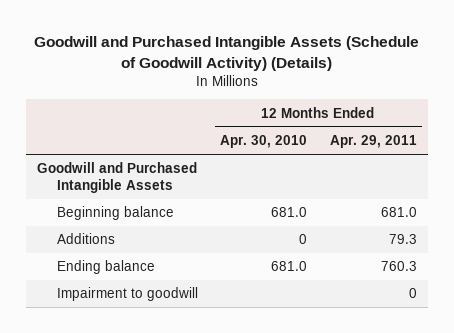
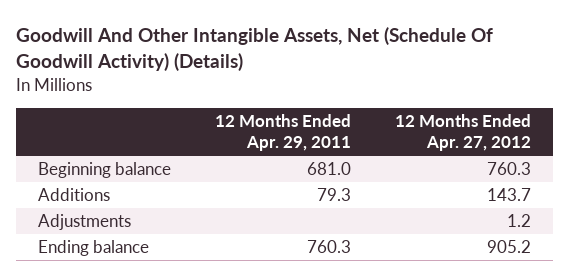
[33,35,419,71] Goodwill and Purchased Intangible Assets (Schedule of Goodwill Activity) (Details) -> [16,27,494,72] Goodwill And Other Intangible Assets, Net (Schedule Of Goodwill Activity) (Details)
[220,135,308,149] Apr. 30, 2010 -> none
none -> [395,113,532,152] 12 Months Ended Apr. 27, 2012
[36,162,197,194] Goodwill and Purchased Intangible Assets -> none
none -> [38,214,132,231] Adjustments
[57,287,199,302] Impairment to goodwill -> none

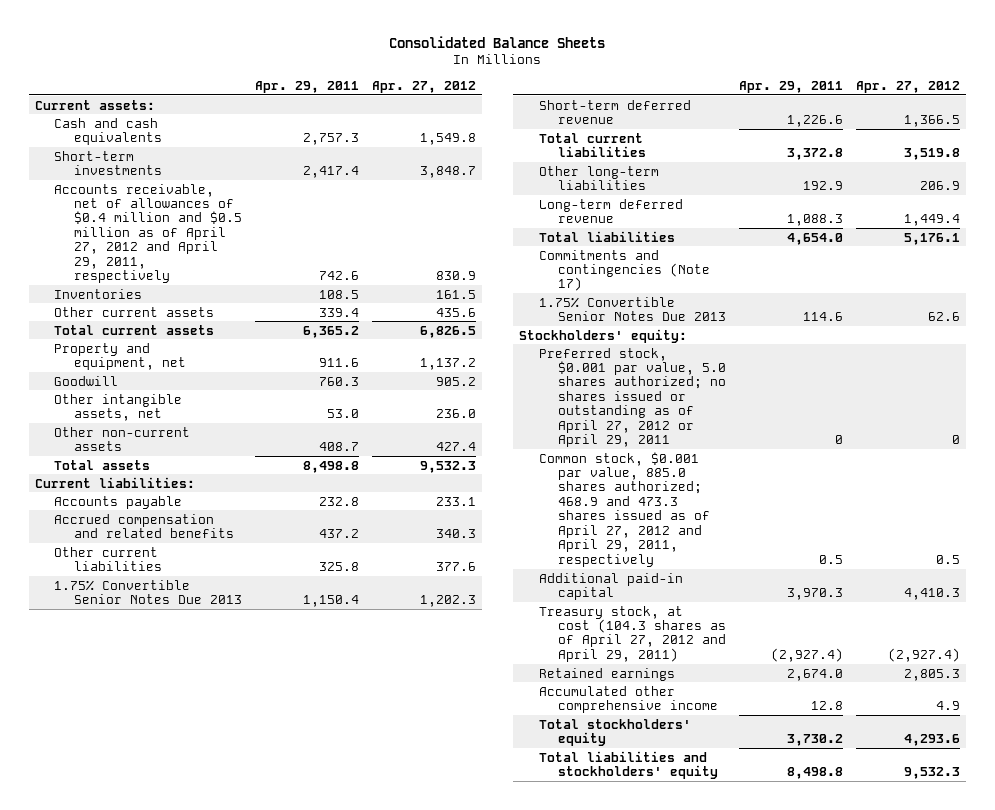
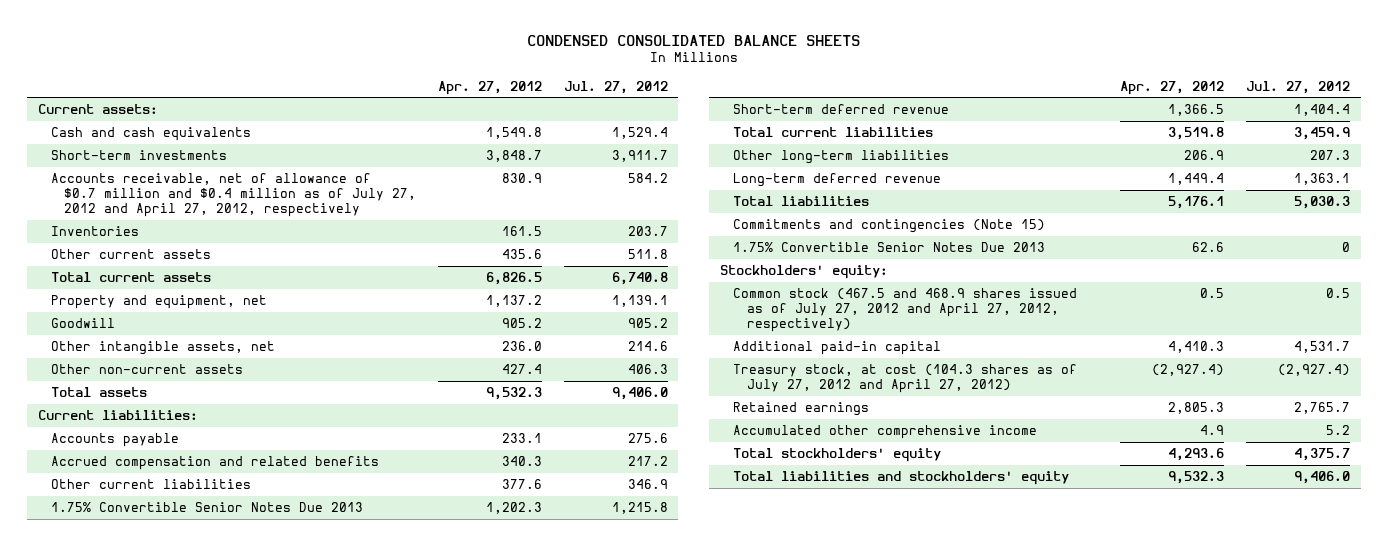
[389,35,606,48] Consolidated Balance Sheets -> [526,34,860,46] CONDENSED CONSOLIDATED BALANCE SHEETS
[254,81,359,94] Apr. 29, 2011 -> none
none -> [563,80,668,94] Jul. 27, 2012
[54,183,242,284] Accounts receivable, net of allowances of $0.4 million and $0.5 million as of April 27, 2012 and April 29, 2011, respectively -> [50,173,417,218] Accounts receivable, net of allowance of $0.7 million and $0.4 million as of July 27, 2012 and April 27, 2012, respectively
[538,249,710,292] Commitments and contingencies (Note 17) -> [733,219,1046,234] Commitments and contingencies (Note 15)
[538,347,726,448] Preferred stock, $0.001 par value, 5.0 shares authorized; no shares issued or outstanding as of April 27, 2012 or April 29, 2011 -> none
[538,451,710,567] Common stock, $0.001 par value, 885.0 shares authorized; 468.9 and 473.3 shares issued as of April 27, 2012 and April 29, 2011, respectively -> [733,288,1078,333] Common stock (467.5 and 468.9 shares issued as of July 27, 2012 and April 27, 2012, respectively)
[538,605,726,662] Treasury stock, at cost (104.3 shares as of April 27, 2012 and April 29, 2011) -> [733,364,1078,394] Treasury stock, at cost (104.3 shares as of July 27, 2012 and April 27, 2012)

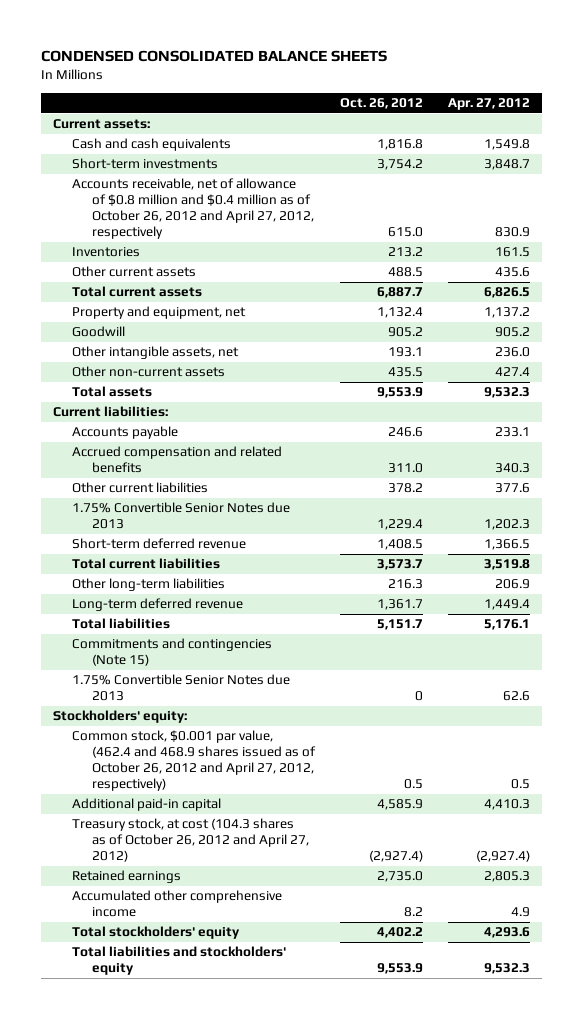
[563,80,668,94] Jul. 27, 2012 -> none
none -> [339,97,423,109] Oct. 26, 2012
[50,173,417,218] Accounts receivable, net of allowance of $0.7 million and $0.4 million as of July 27, 2012 and April 27, 2012, respectively -> [72,178,314,240] Accounts receivable, net of allowance of $0.8 million and $0.4 million as of October 26, 2012 and April 27, 2012, respectively
[50,502,363,513] 1.75% Convertible Senior Notes Due 2013 -> [72,502,291,530] 1.75% Convertible Senior Notes due 2013
[733,242,1046,253] 1.75% Convertible Senior Notes Due 2013 -> [72,674,291,702] 1.75% Convertible Senior Notes due 2013
[733,288,1078,333] Common stock (467.5 and 468.9 shares issued as of July 27, 2012 and April 27, 2012, respectively) -> [72,730,316,792] Common stock, $0.001 par value, (462.4 and 468.9 shares issued as of October 26, 2012 and April 27, 2012, respectively)
[733,364,1078,394] Treasury stock, at cost (104.3 shares as of July 27, 2012 and April 27, 2012) -> [72,818,309,863] Treasury stock, at cost (104.3 shares as of October 26, 2012 and April 27, 2012)

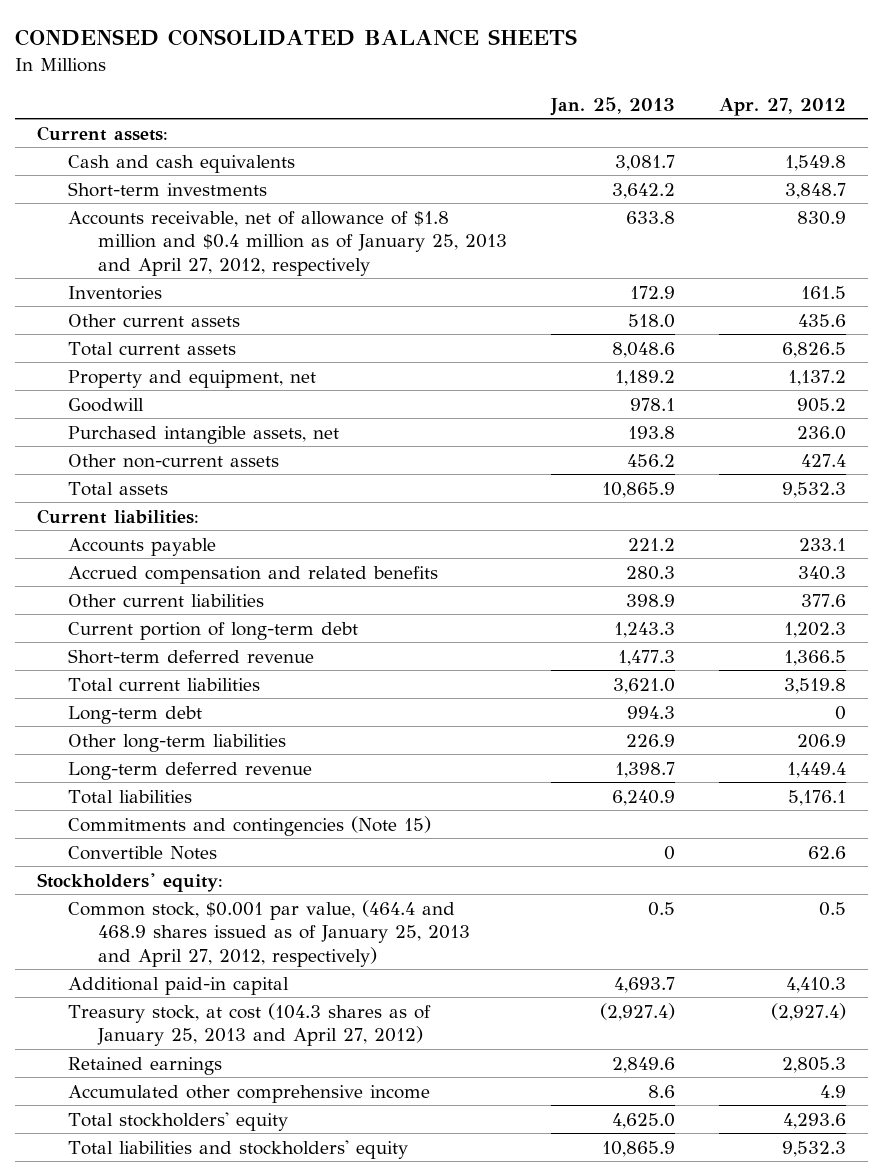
[339,97,423,109] Oct. 26, 2012 -> none
none -> [550,96,676,116] Jan. 25, 2013
[72,178,314,240] Accounts receivable, net of allowance of $0.8 million and $0.4 million as of October 26, 2012 and April 27, 2012, respectively -> [67,210,508,276] Accounts receivable, net of allowance of $1.8 million and $0.4 million as of January 25, 2013 and April 27, 2012, respectively
[72,346,240,360] Other intangible assets, net -> [67,425,339,444] Purchased intangible assets, net
[72,502,291,530] 1.75% Convertible Senior Notes due 2013 -> [67,621,358,640] Current portion of long-term debt
none -> [67,705,202,724] Long-term debt
[72,674,291,702] 1.75% Convertible Senior Notes due 2013 -> [67,845,217,860] Convertible Notes
[72,730,316,792] Common stock, $0.001 par value, (462.4 and 468.9 shares issued as of October 26, 2012 and April 27, 2012, respectively) -> [67,899,471,967] Common stock, $0.001 par value, (464.4 and 468.9 shares issued as of January 25, 2013 and April 27, 2012, respectively)
[72,818,309,863] Treasury stock, at cost (104.3 shares as of October 26, 2012 and April 27, 2012) -> [67,1002,431,1047] Treasury stock, at cost (104.3 shares as of January 25, 2013 and April 27, 2012)

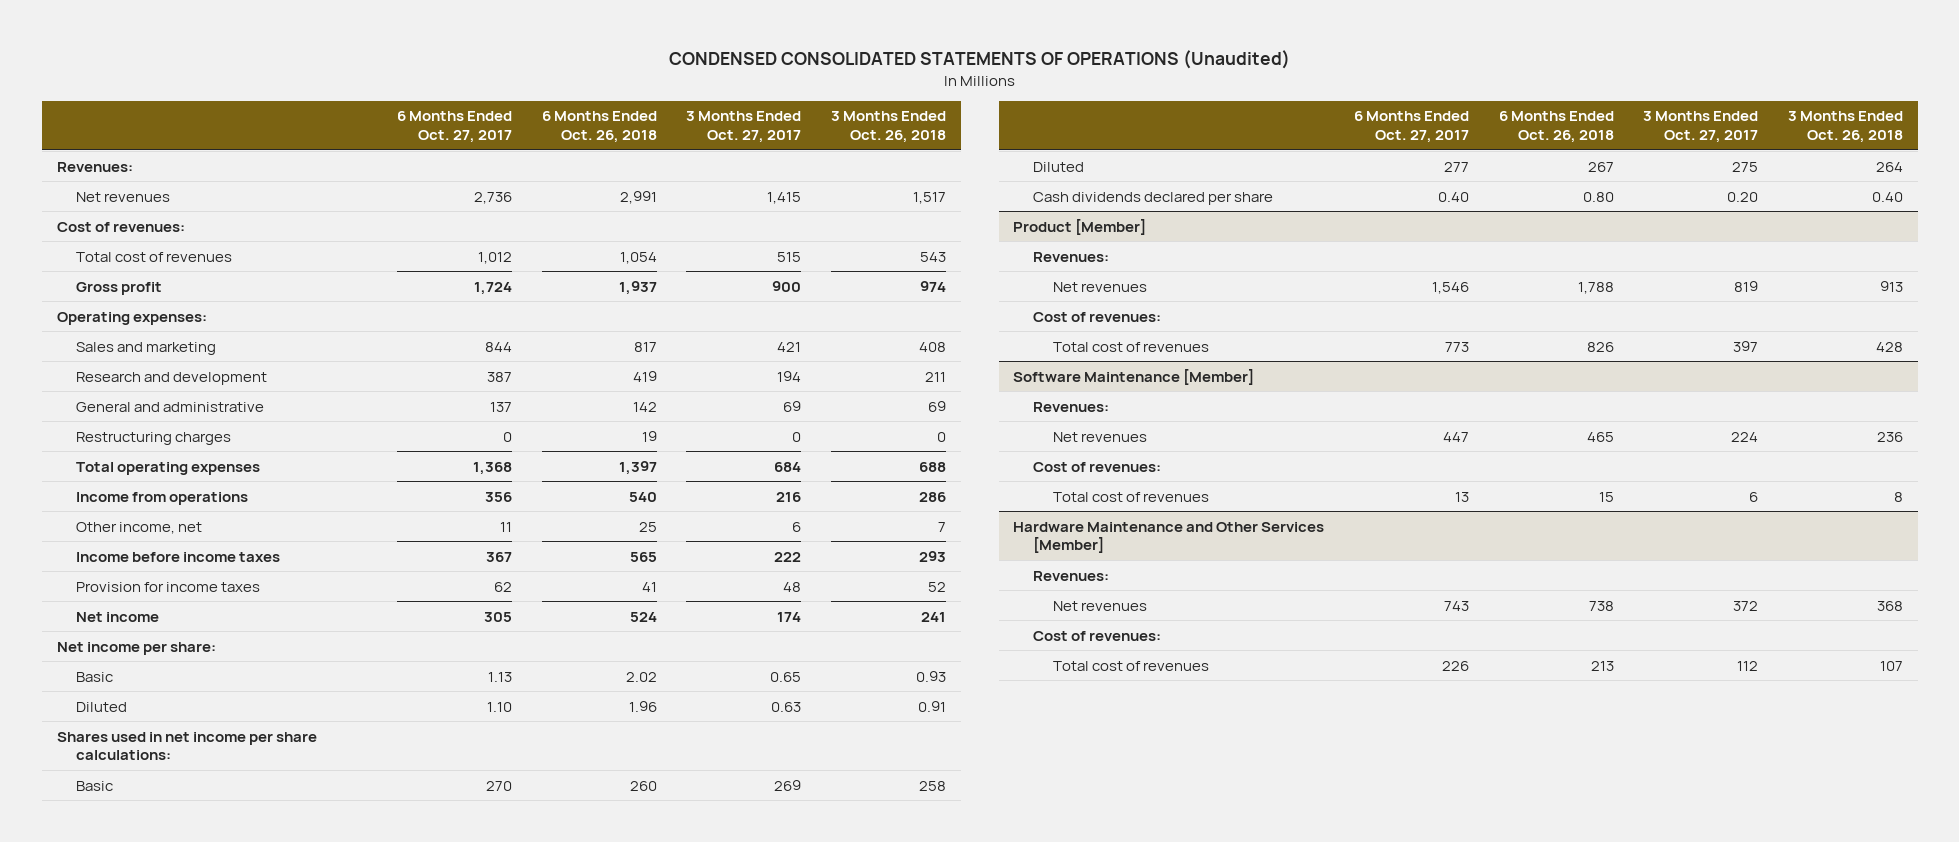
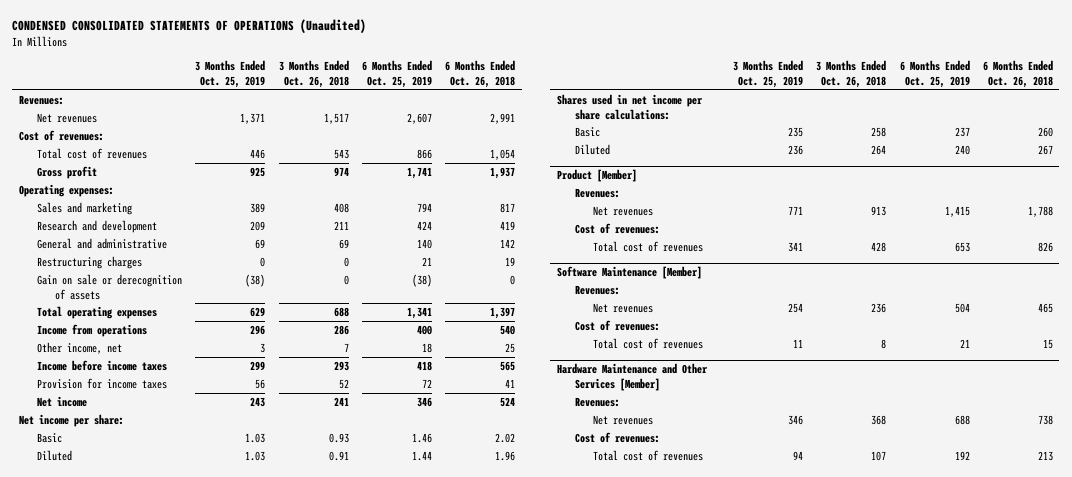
[397,111,513,144] 6 Months Ended Oct. 27, 2017 -> none
[686,111,802,144] 3 Months Ended Oct. 27, 2017 -> none
none -> [195,60,266,88] 3 Months Ended Oct. 25, 2019
none -> [361,60,432,88] 6 Months Ended Oct. 25, 2019
none -> [37,273,183,300] Gain on sale or derecognition of assets
[1033,191,1274,205] Cash dividends declared per share -> none

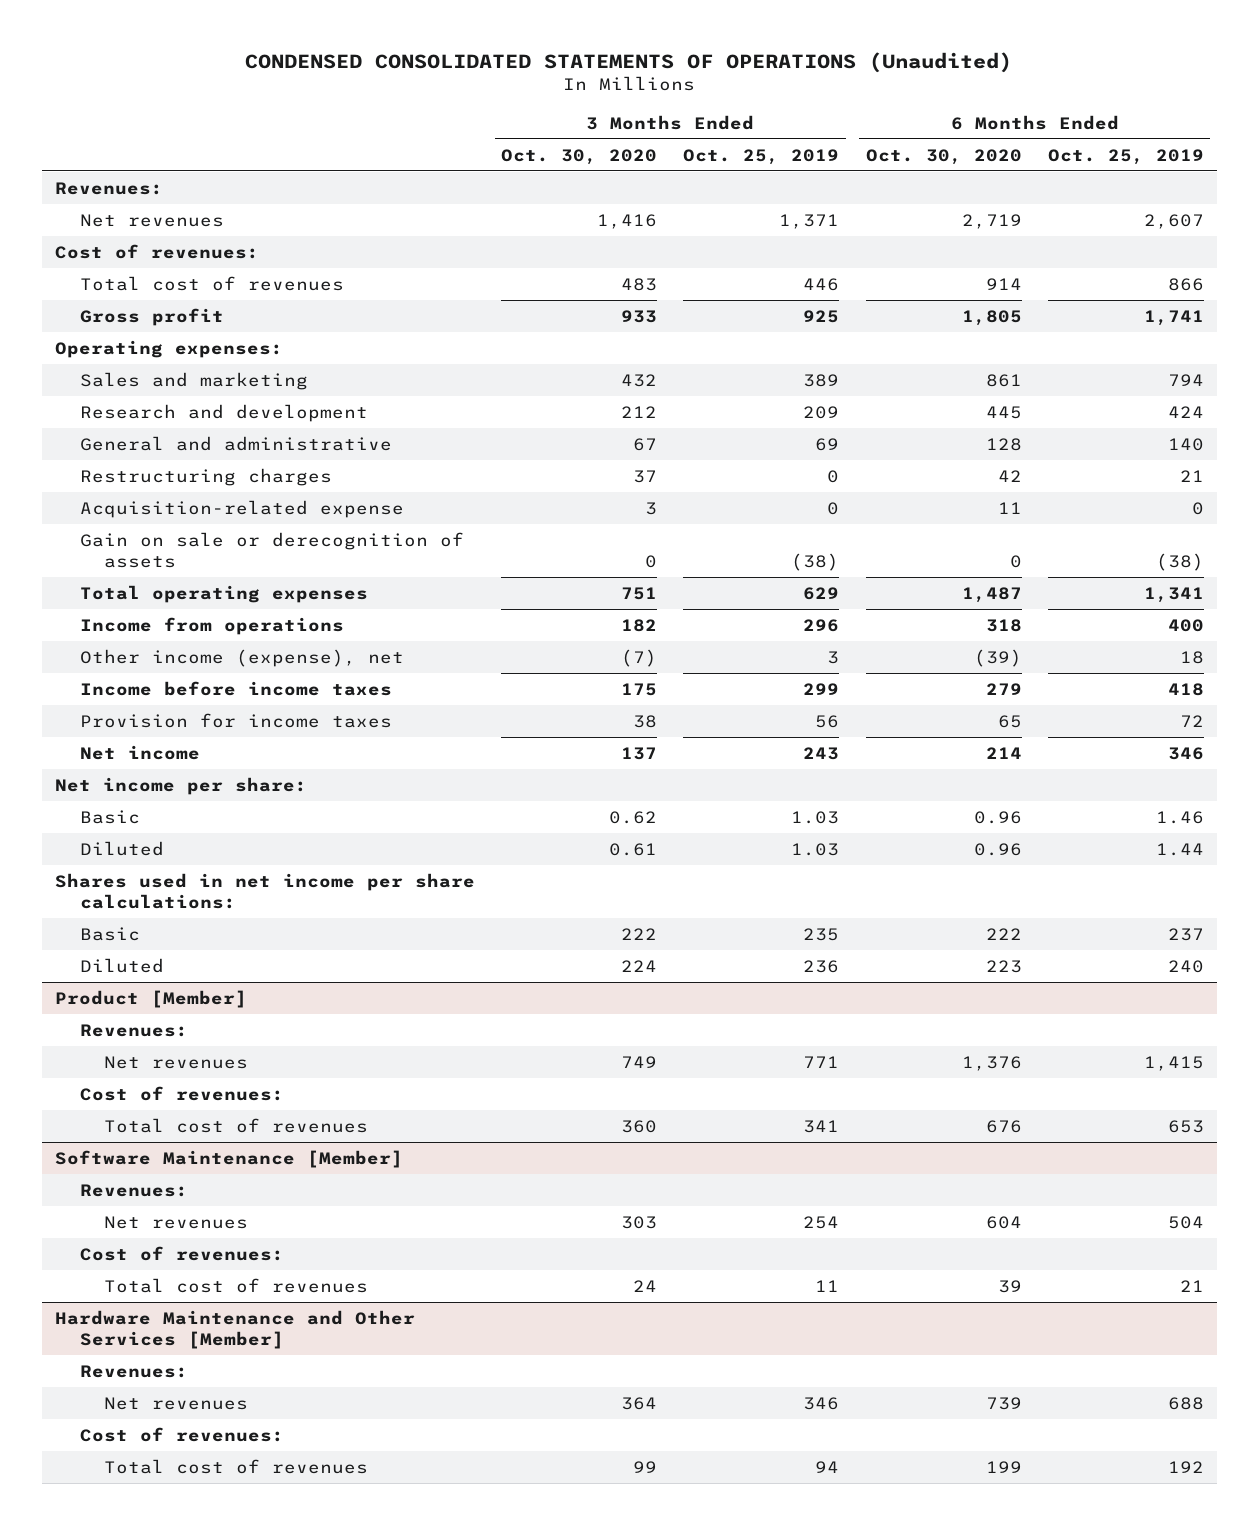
[278,60,349,88] 3 Months Ended Oct. 26, 2018 -> none
[444,60,515,88] 6 Months Ended Oct. 26, 2018 -> none
none -> [501,148,658,165] Oct. 30, 2020
none -> [865,148,1022,165] Oct. 30, 2020
none -> [79,499,404,518] Acquisition-related expense
[37,341,123,354] Other income, net -> [79,648,404,667] Other income (expense), net

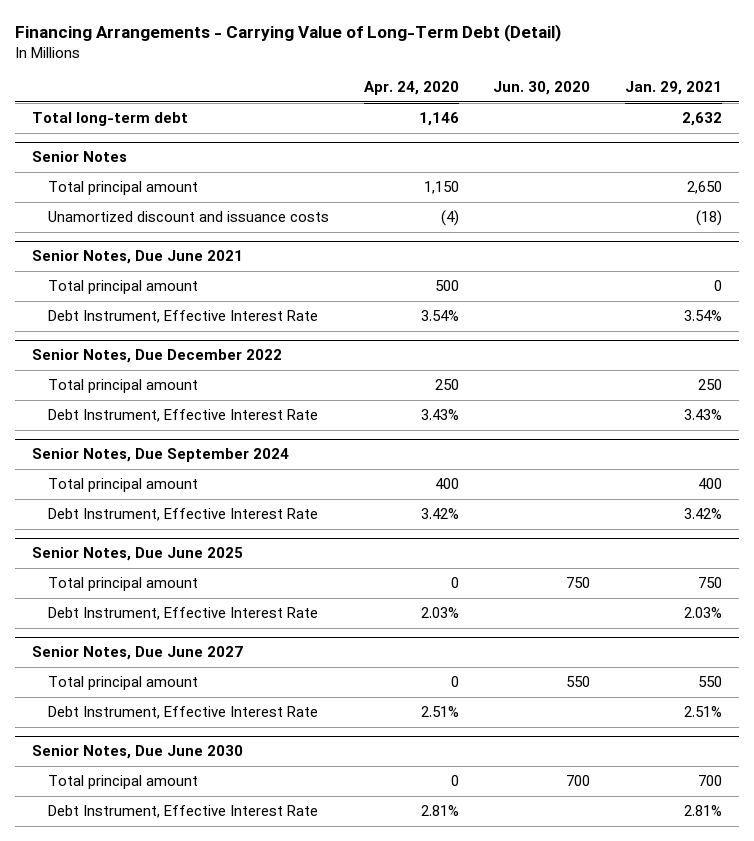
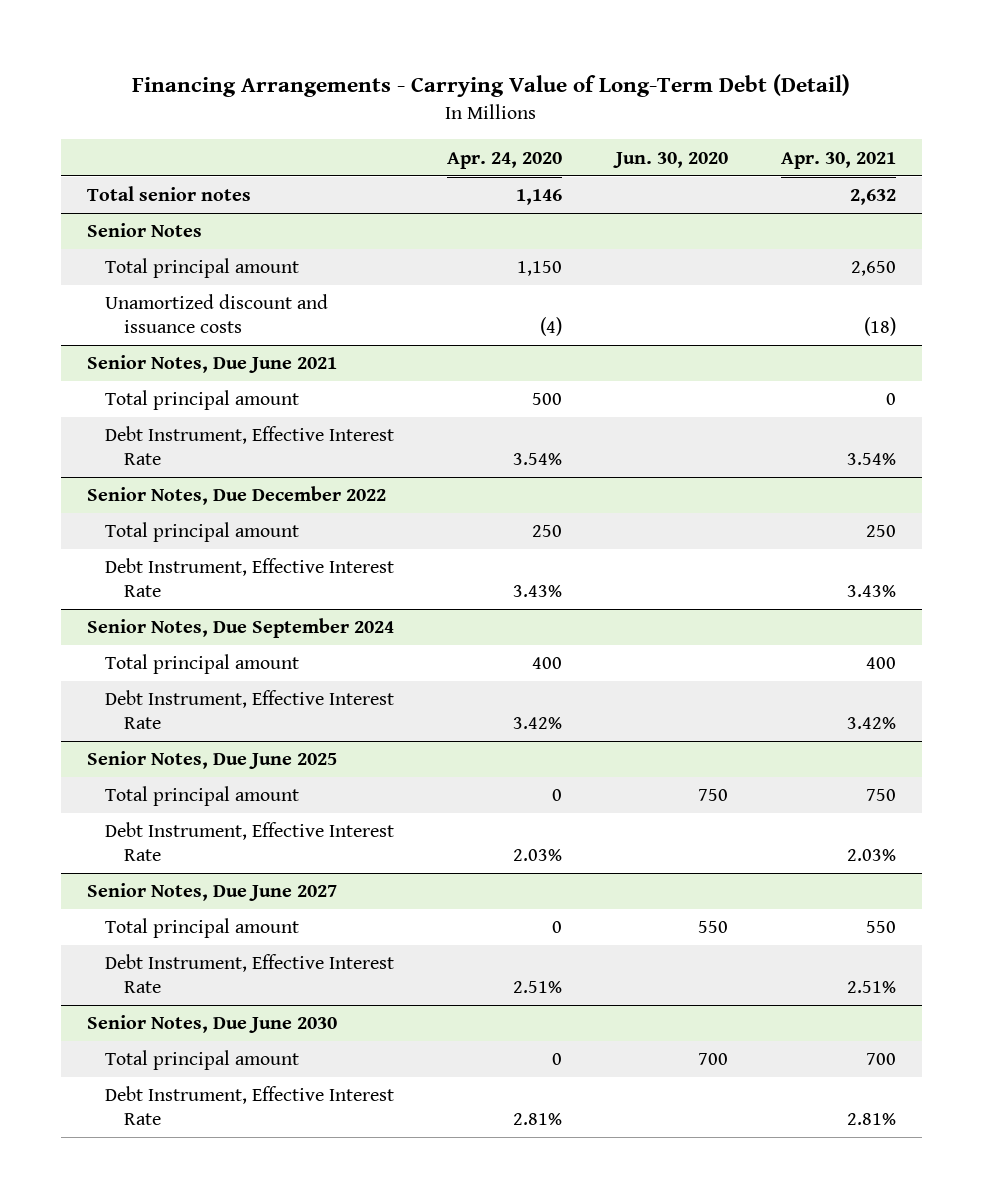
[624,81,722,96] Jan. 29, 2021 -> none
none -> [780,151,896,169] Apr. 30, 2021
[31,112,188,127] Total long-term debt -> [87,186,252,202] Total senior notes

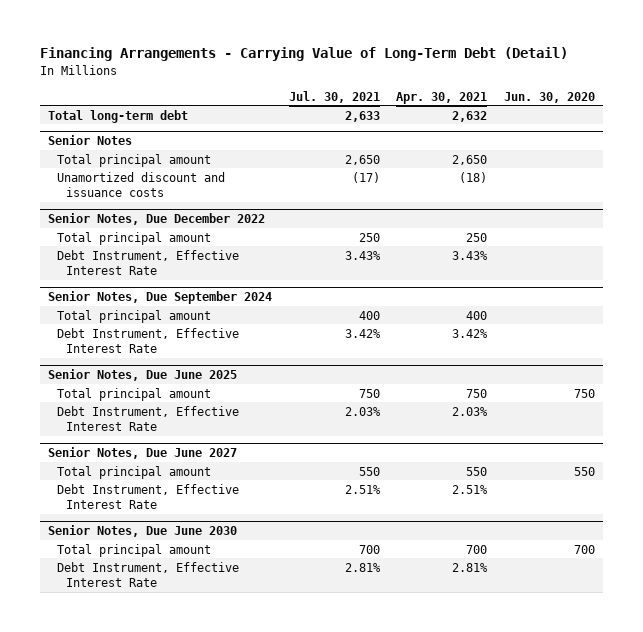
[447,151,563,169] Apr. 24, 2020 -> none
none -> [288,90,380,103] Jul. 30, 2021
[87,186,252,202] Total senior notes -> [47,109,188,123] Total long-term debt
[87,355,338,374] Senior Notes, Due June 2021 -> none
[105,390,300,411] Total principal amount -> none
[105,426,395,466] Debt Instrument, Effective Interest Rate -> none

